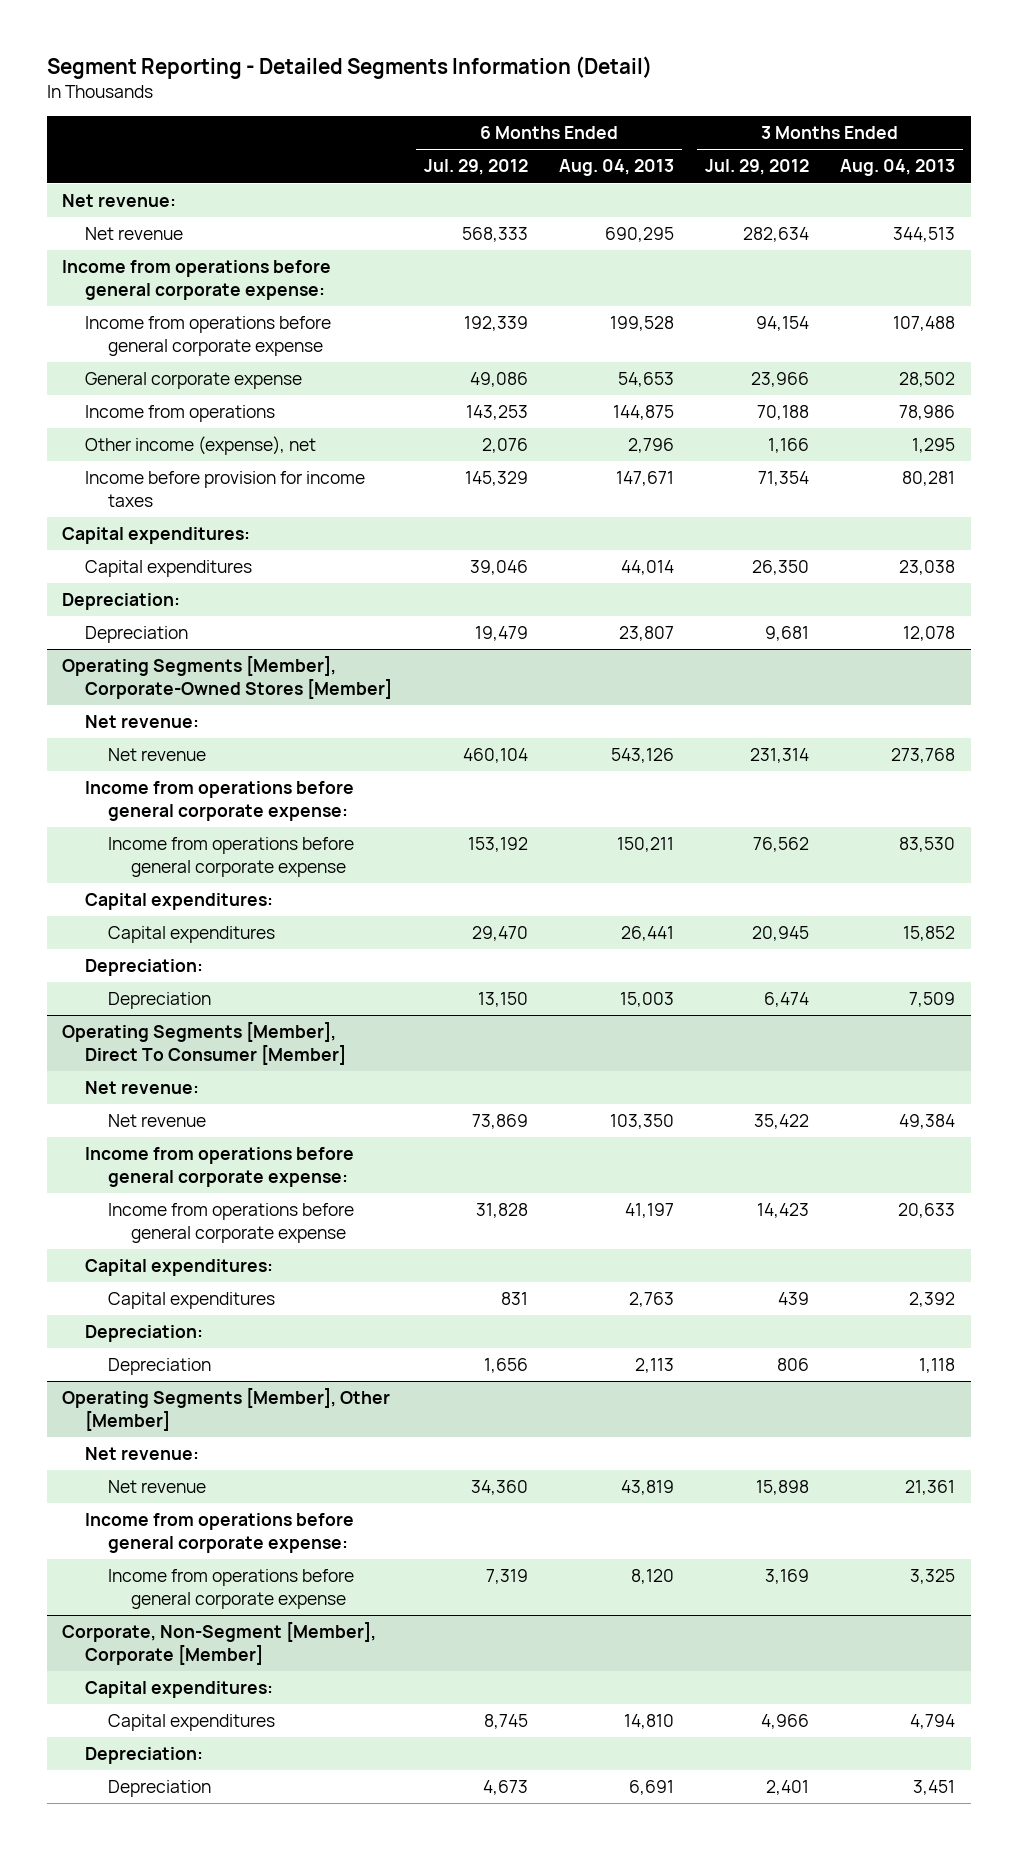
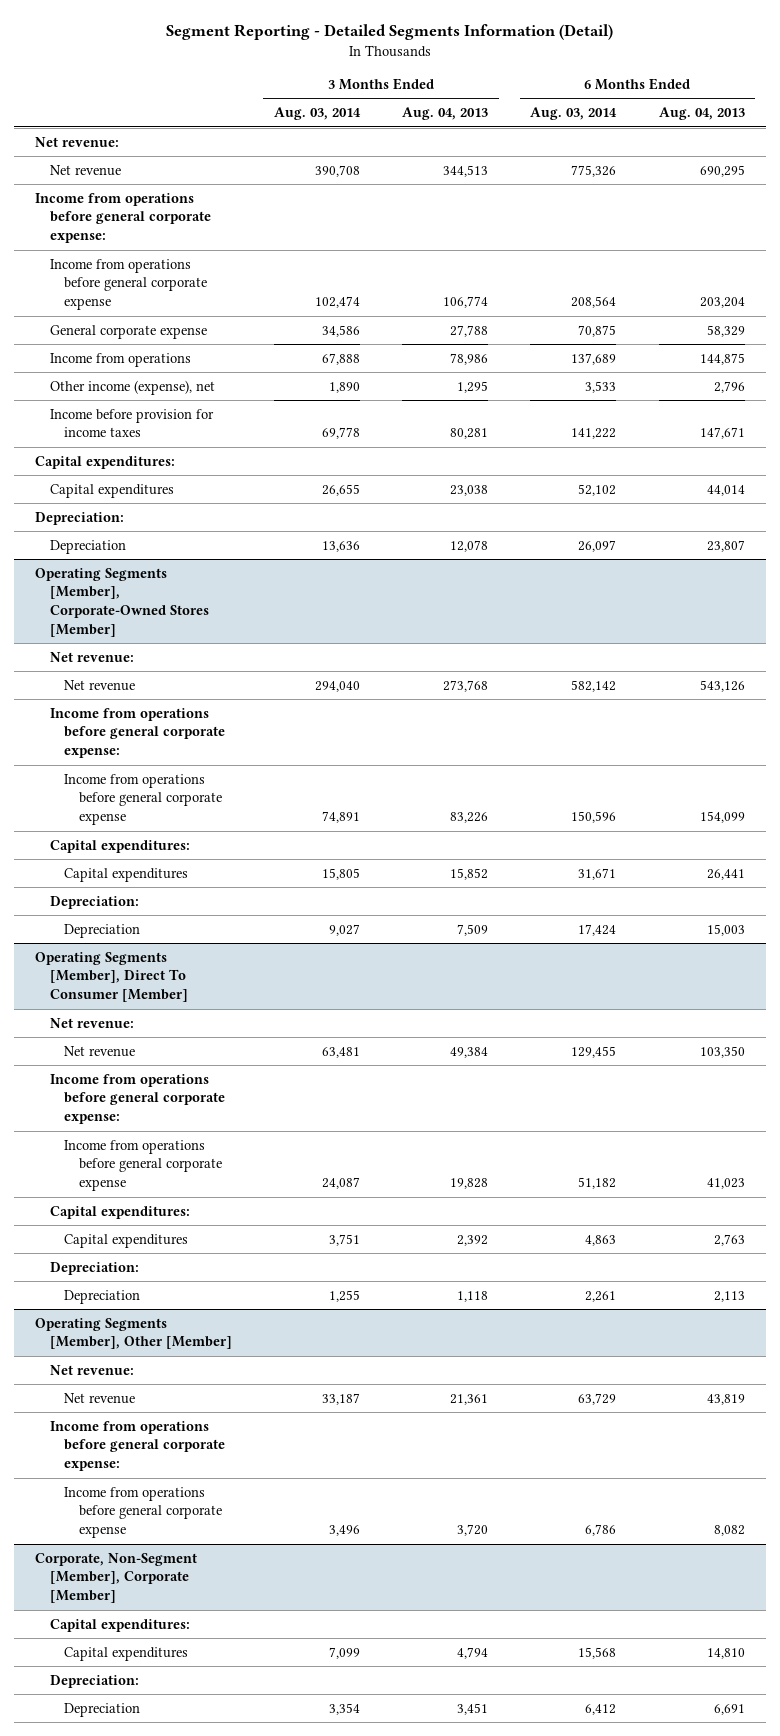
[423,159,528,176] Jul. 29, 2012 -> none
[705,159,810,176] Jul. 29, 2012 -> none
none -> [273,107,361,121] Aug. 03, 2014
none -> [530,107,618,121] Aug. 03, 2014
[609,316,674,332] 199,528 -> [699,297,745,309] 203,204
[893,316,956,332] 107,488 -> [443,296,489,309] 106,774
[617,372,674,388] 54,653 -> [706,324,745,337] 58,329
[899,372,956,388] 28,502 -> [450,324,489,337] 27,788
[616,837,674,853] 150,211 -> [699,811,745,824] 154,099
[899,837,956,853] 83,530 -> [450,812,489,824] 83,226
[624,1203,674,1219] 41,197 -> [706,1178,745,1190] 41,023
[898,1203,956,1219] 20,633 -> [450,1178,489,1190] 19,828
[630,1569,674,1585] 8,120 -> [713,1525,745,1537] 8,082
[910,1569,956,1585] 3,325 -> [457,1524,489,1537] 3,720

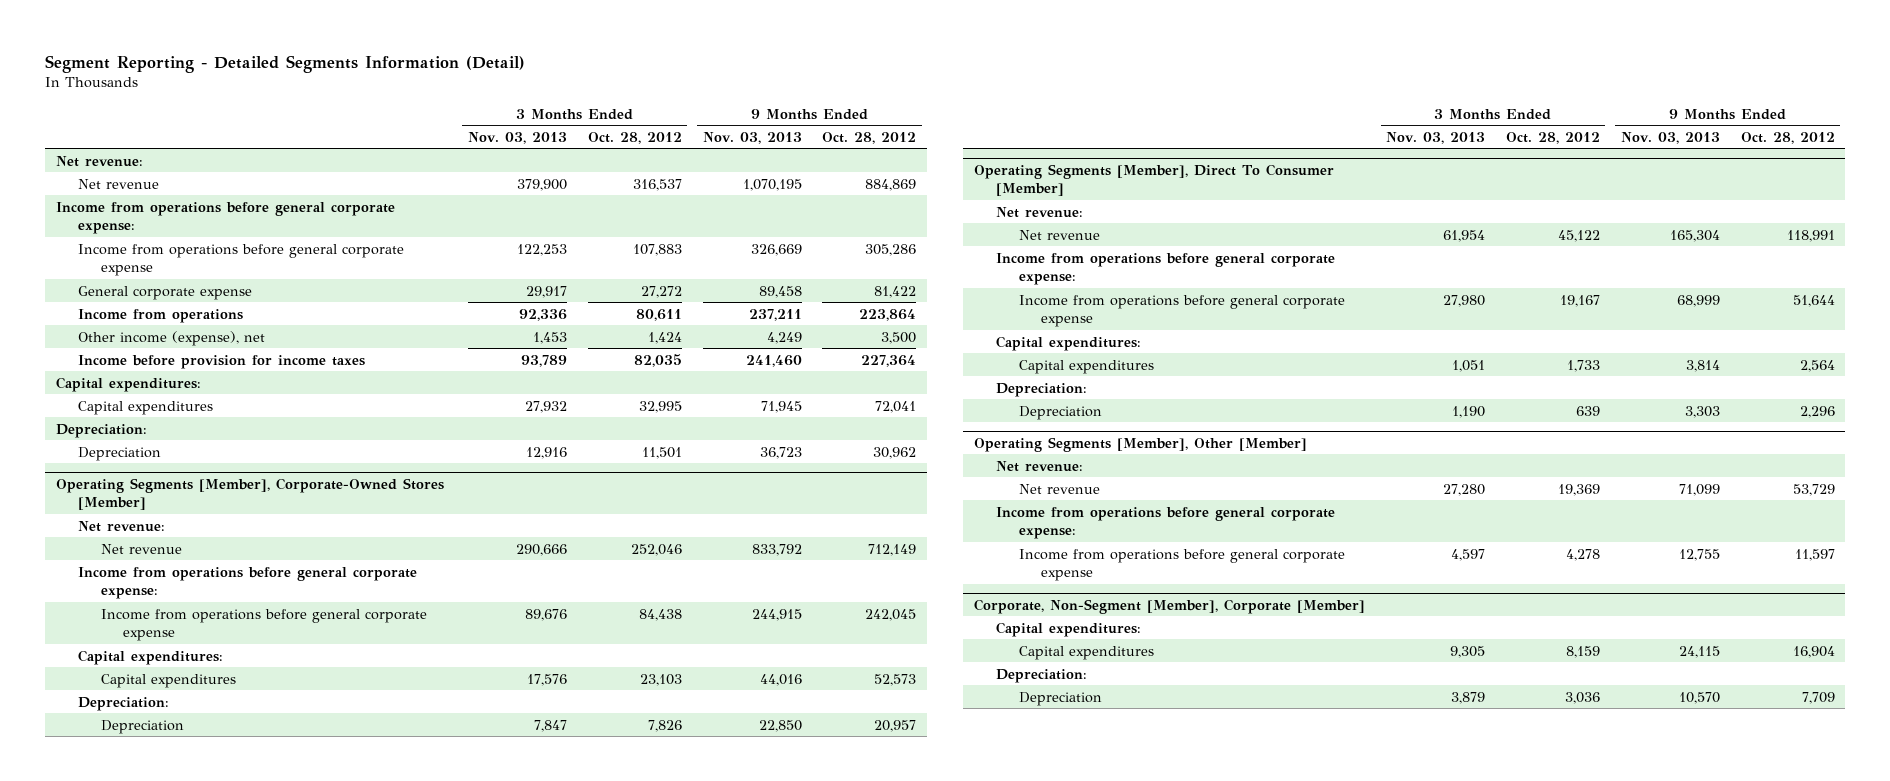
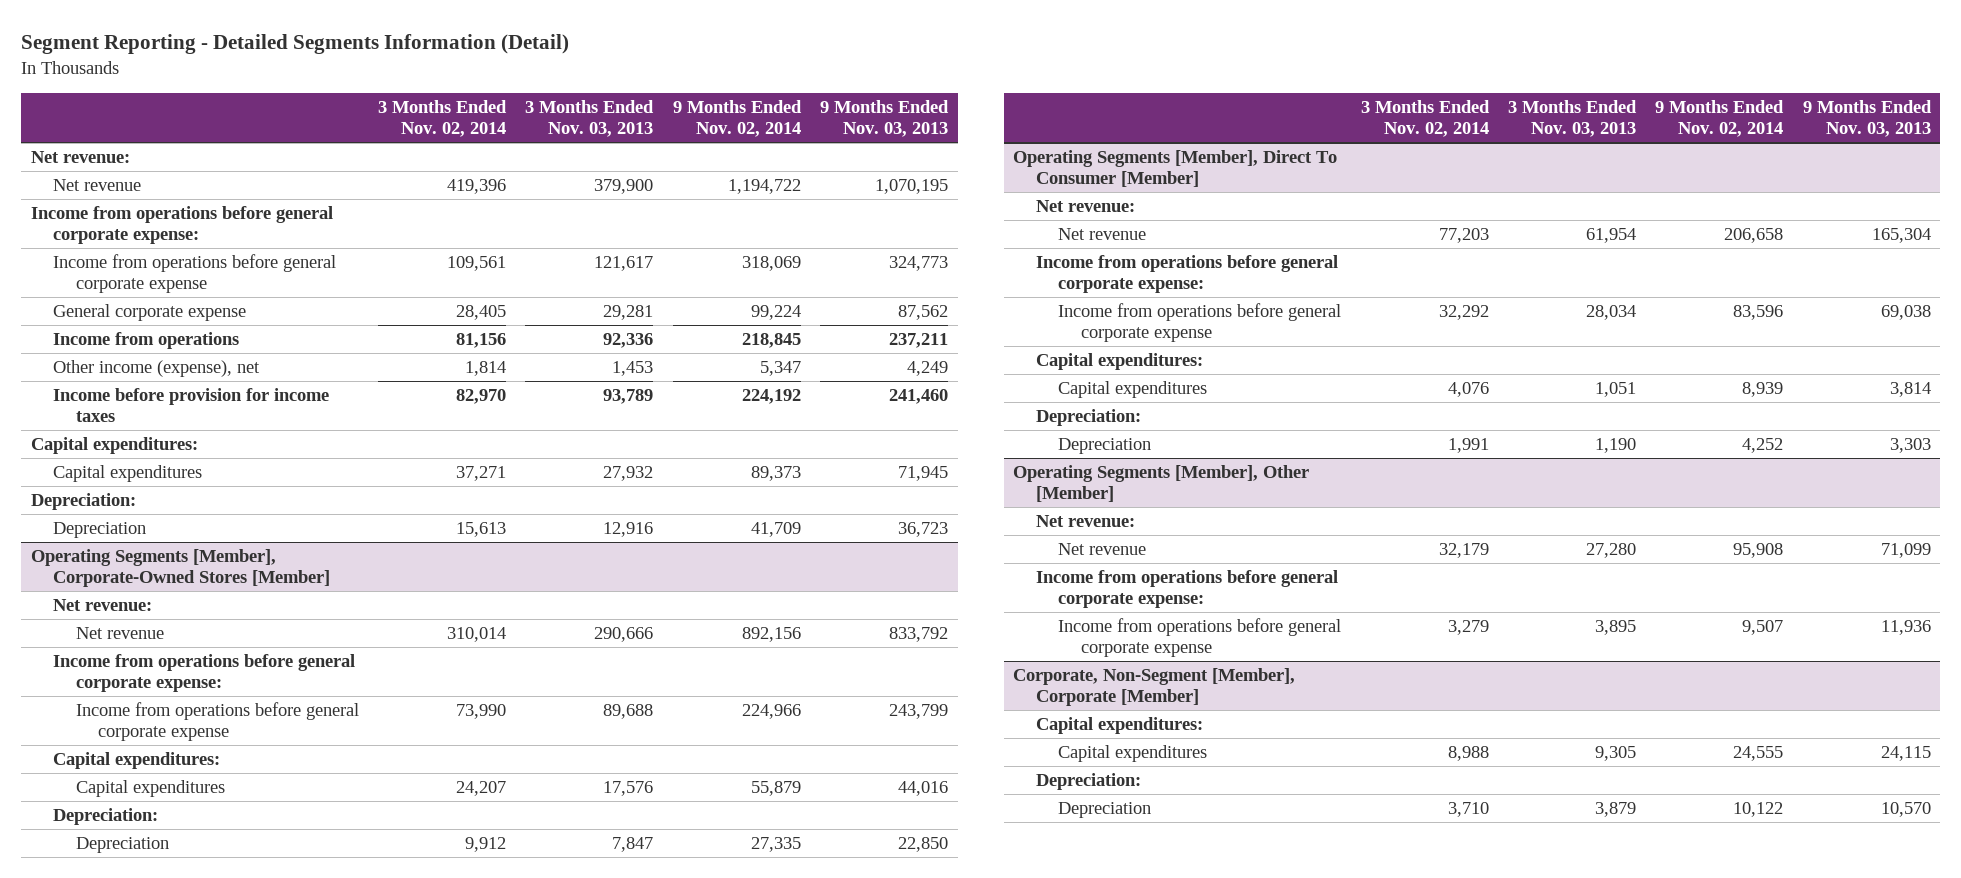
[587,131,682,144] Oct. 28, 2012 -> none
[822,131,917,144] Oct. 28, 2012 -> none
none -> [378,99,508,137] 3 Months Ended Nov. 02, 2014
none -> [672,99,802,137] 9 Months Ended Nov. 02, 2014
[516,243,567,256] 122,253 -> [594,256,654,272] 121,617
[750,243,802,256] 326,669 -> [889,256,949,272] 324,773
[525,285,567,298] 29,917 -> [603,305,654,321] 29,281
[758,285,802,298] 89,458 -> [898,305,949,321] 87,562
[524,608,567,621] 89,676 -> [603,704,654,720] 89,688
[751,608,802,621] 244,915 -> [889,704,949,720] 243,799
[1442,294,1485,307] 27,980 -> [1585,305,1636,321] 28,034
[1676,294,1720,307] 68,999 -> [1880,305,1931,321] 69,038
[1450,548,1485,561] 4,597 -> [1594,620,1636,636] 3,895
[1678,548,1720,561] 12,755 -> [1880,620,1931,636] 11,936

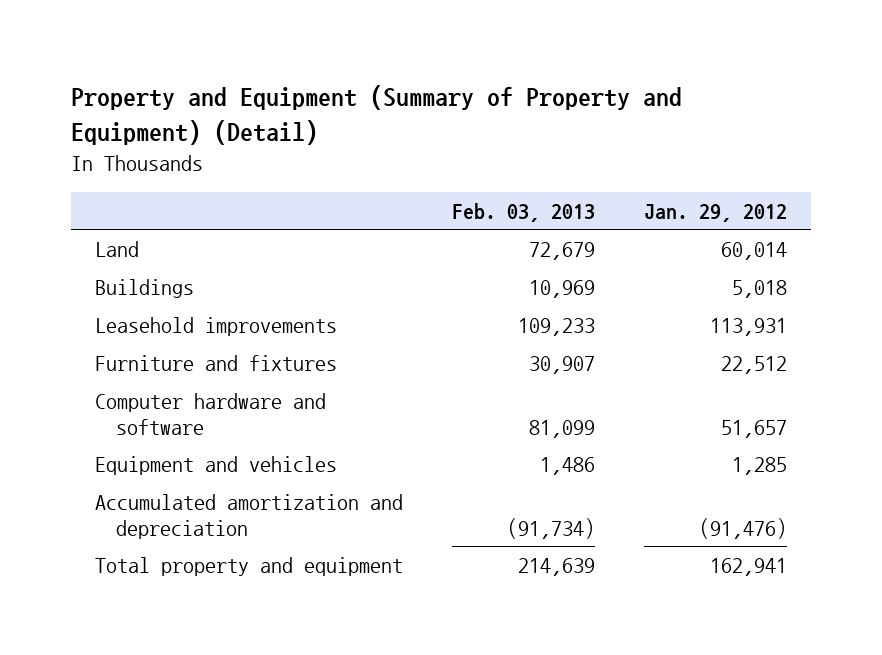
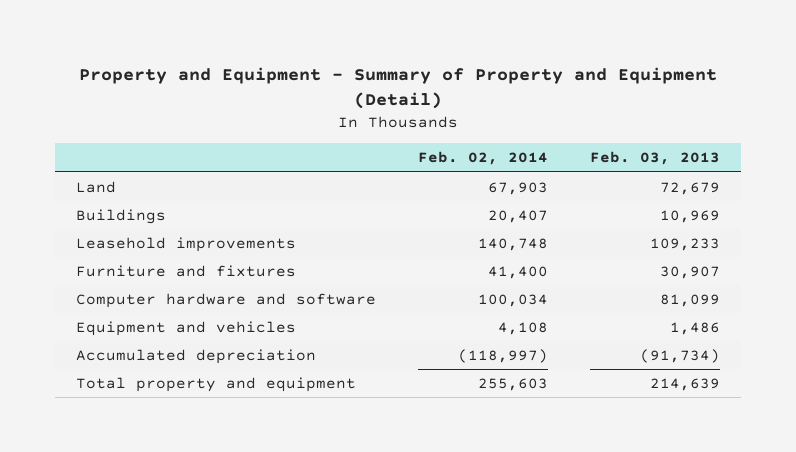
[70,85,682,145] Property and Equipment (Summary of Property and Equipment) (Detail) -> [79,67,718,110] Property and Equipment - Summary of Property and Equipment (Detail)
[643,203,787,222] Jan. 29, 2012 -> none
none -> [418,151,549,166] Feb. 02, 2014
[95,493,404,539] Accumulated amortization and depreciation -> [76,348,317,364] Accumulated depreciation

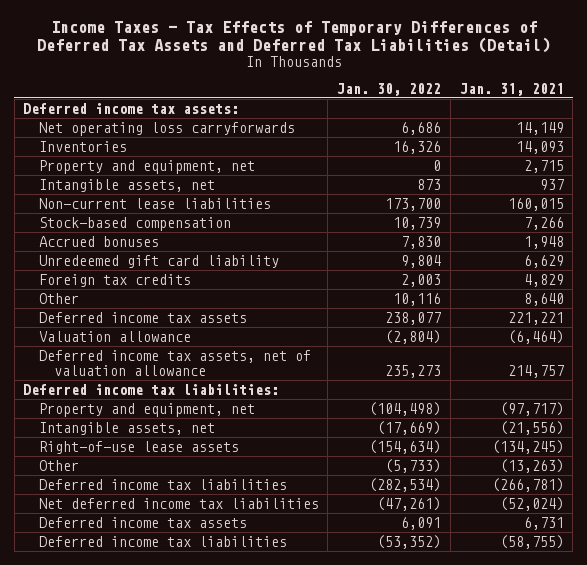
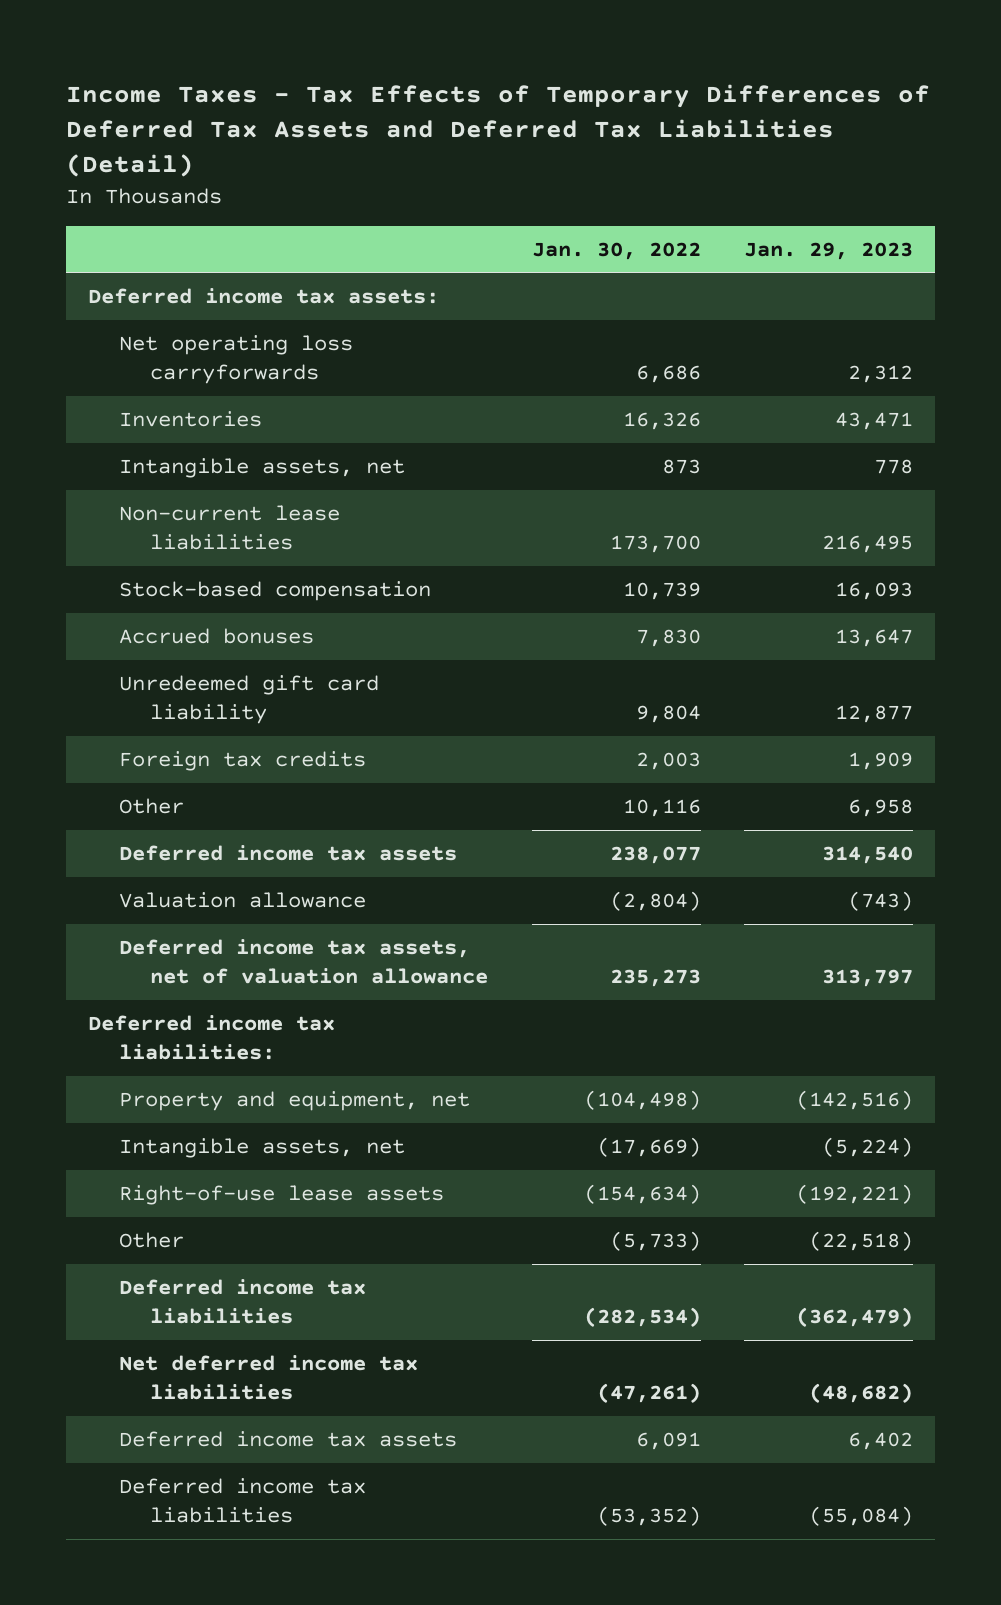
[459,82,564,96] Jan. 31, 2021 -> none
none -> [744,241,914,260] Jan. 29, 2023
[38,159,255,174] Property and equipment, net -> none

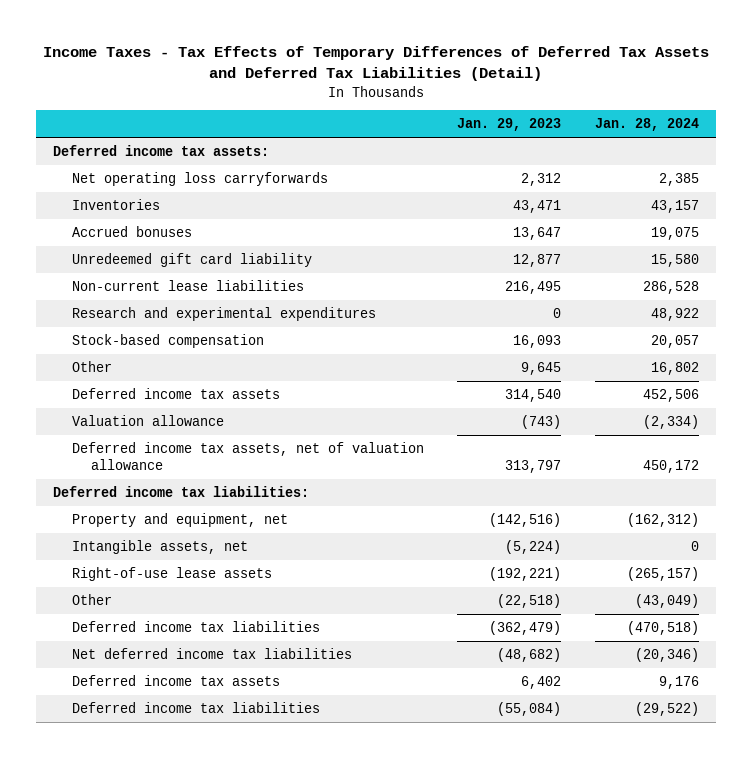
[531,241,701,260] Jan. 30, 2022 -> none
none -> [595,118,700,132] Jan. 28, 2024
[119,458,406,479] Intangible assets, net -> none
[119,751,367,772] Foreign tax credits -> none
[119,505,341,551] Non-current lease liabilities -> [71,280,304,292] Non-current lease liabilities
none -> [71,307,376,322] Research and experimental expenditures
[119,581,432,602] Stock-based compensation -> [71,334,264,349] Stock-based compensation
[848,799,914,818] 6,958 -> [521,362,562,376] 9,645

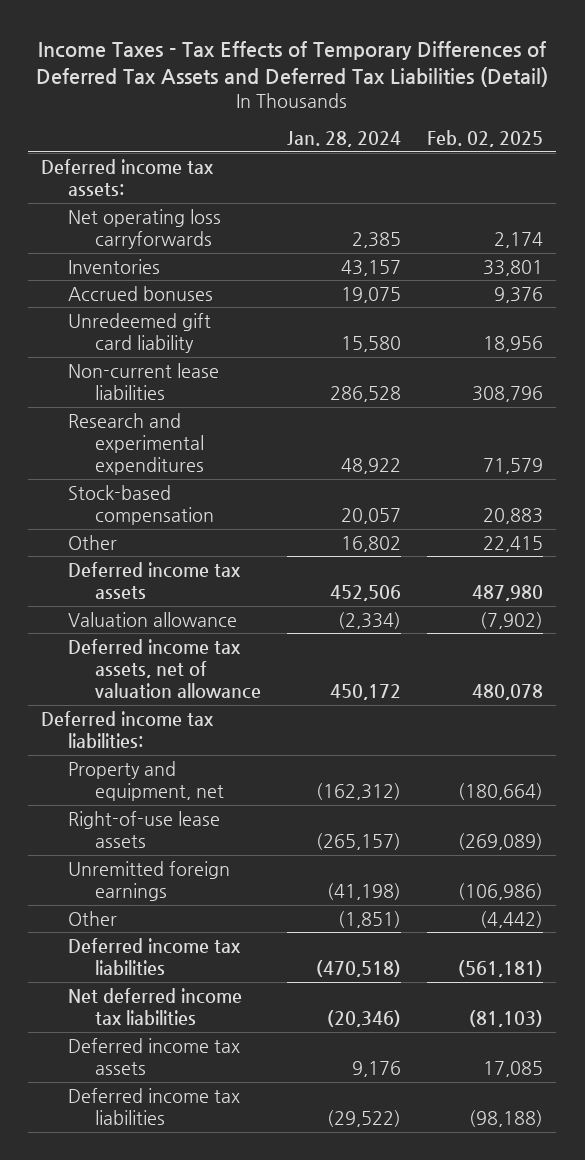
[457,118,562,132] Jan. 29, 2023 -> none
none -> [427,130,544,148] Feb. 02, 2025
[71,540,248,555] Intangible assets, net -> none
none -> [68,860,231,902] Unremitted foreign earnings
[635,594,700,609] (43,049) -> [338,910,402,928] (1,851)

